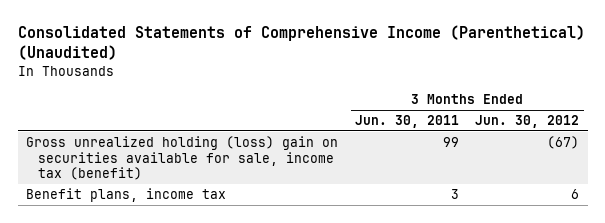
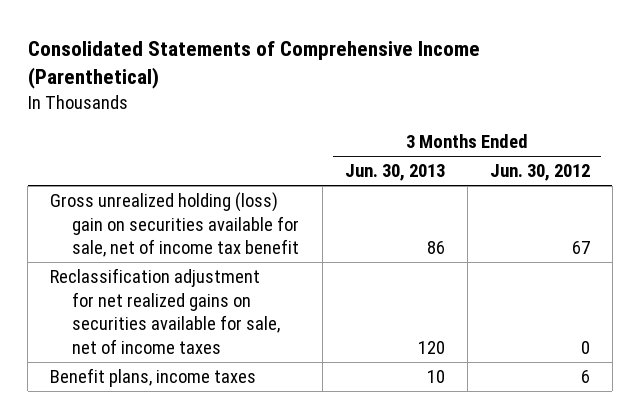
[17,25,585,61] Consolidated Statements of Comprehensive Income (Parenthetical) (Unaudited) -> [27,41,480,90] Consolidated Statements of Comprehensive Income (Parenthetical)
[354,115,459,129] Jun. 30, 2011 -> none
none -> [344,164,445,182] Jun. 30, 2013
[26,136,339,181] Gross unrealized holding (loss) gain on securities available for sale, income tax (benefit) -> [50,191,300,258] Gross unrealized holding (loss) gain on securities available for sale, net of income tax benefit
[547,136,580,150] (67) -> [571,241,590,255] 67
none -> [50,267,281,354] Reclassification adjustment for net realized gains on securities available for sale, net of income taxes
[26,188,227,203] Benefit plans, income tax -> [50,367,257,387] Benefit plans, income taxes

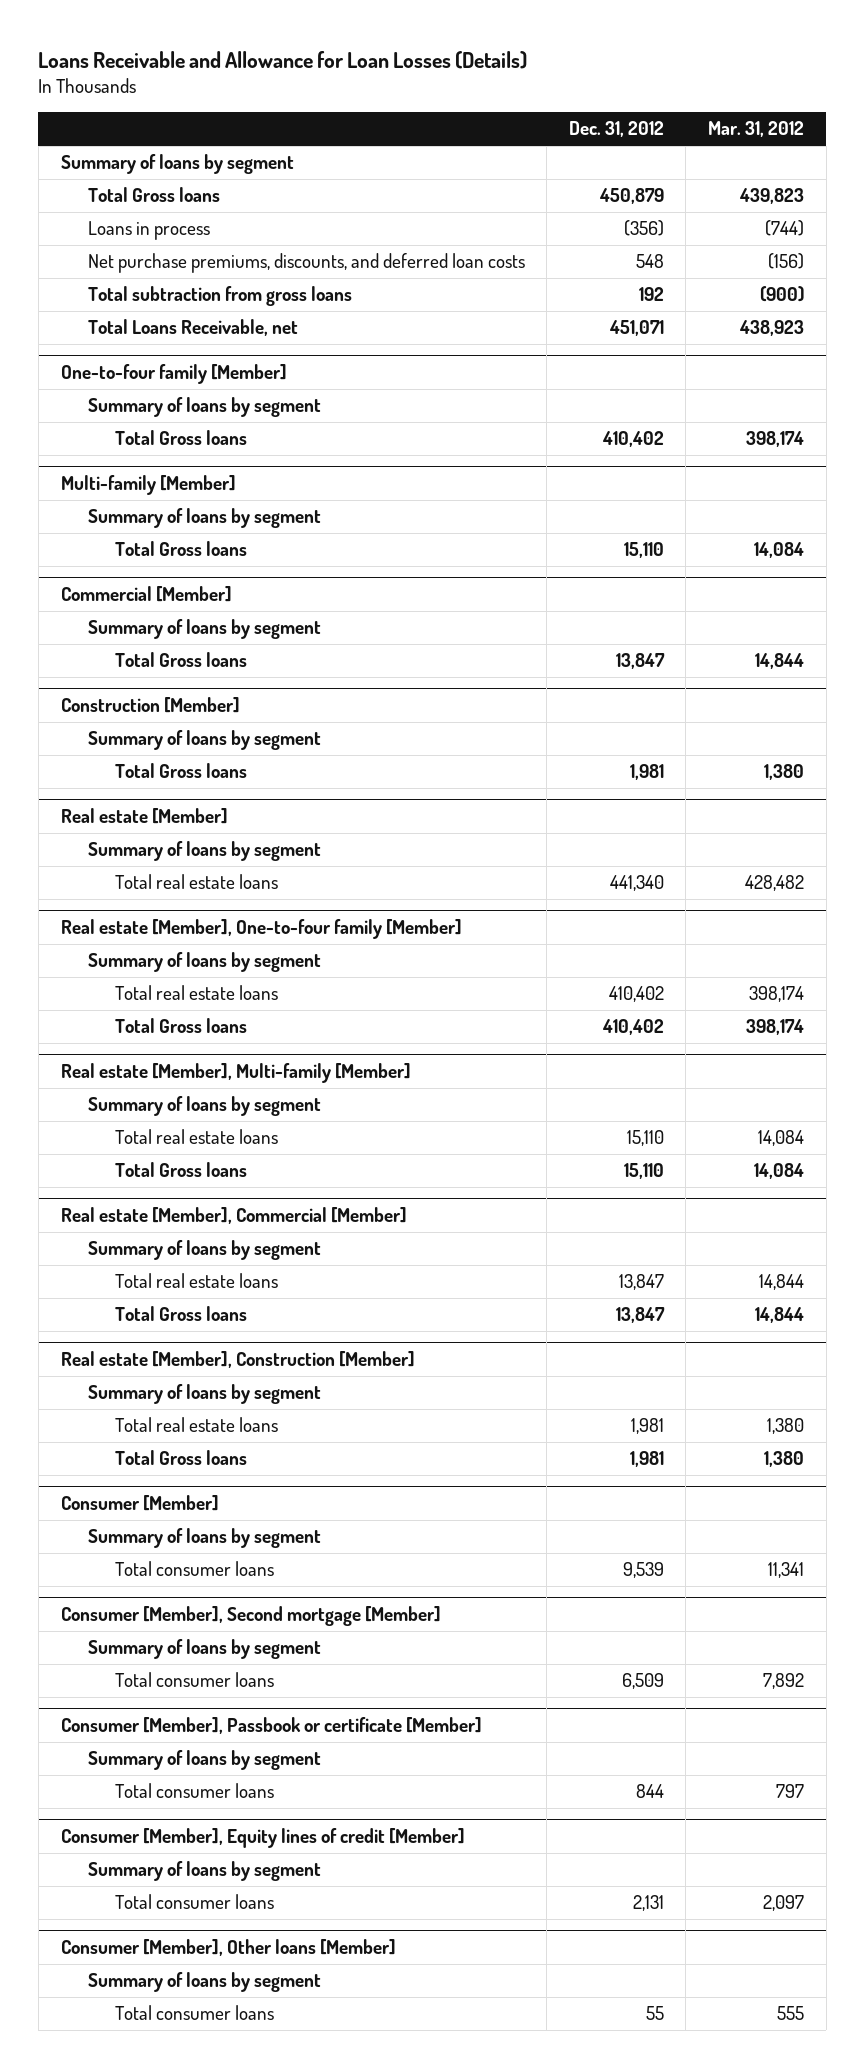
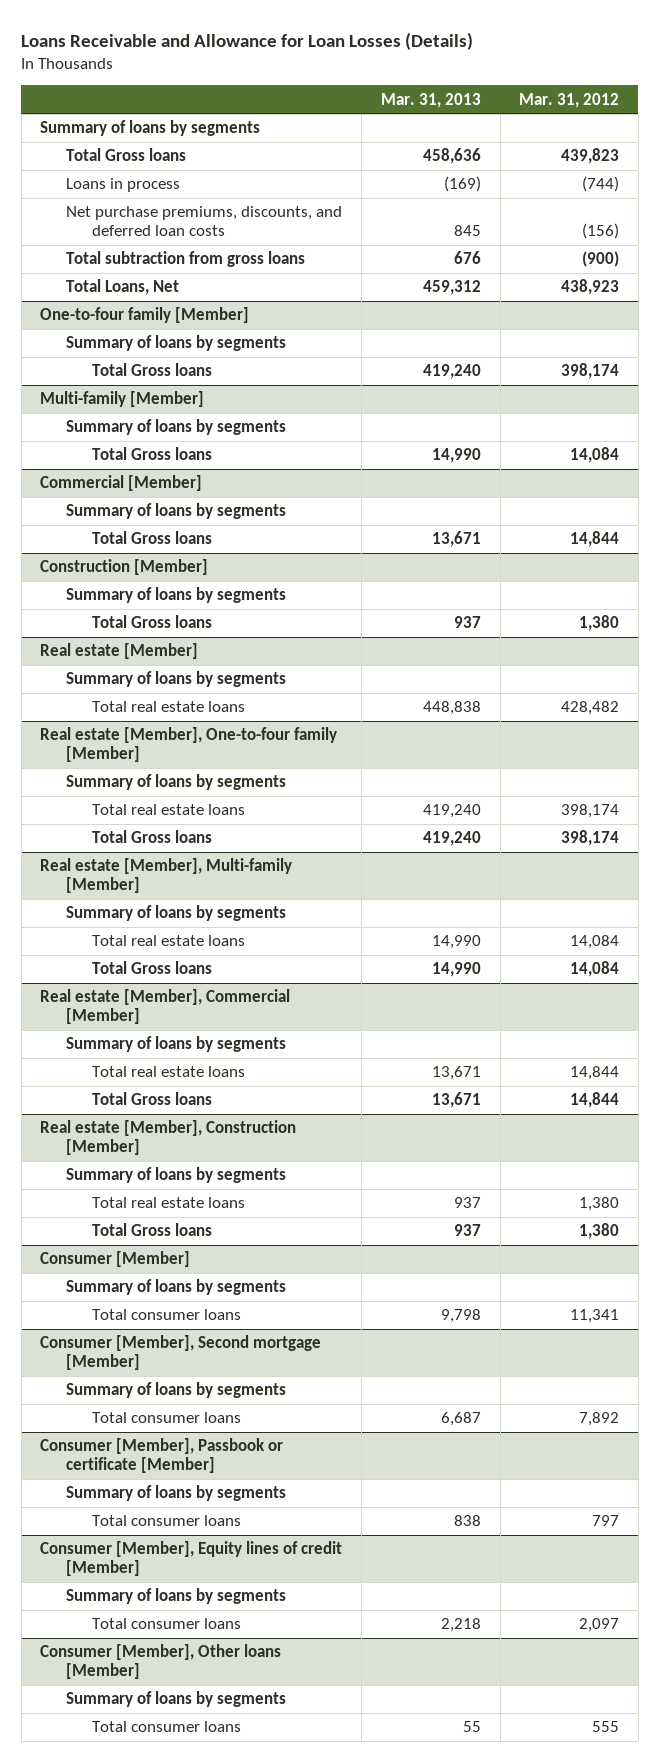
[568,121,664,138] Dec. 31, 2012 -> none
none -> [380,92,481,108] Mar. 31, 2013
[60,154,294,175] Summary of loans by segment -> [40,120,261,137] Summary of loans by segments
[87,319,298,337] Total Loans Receivable, net -> [66,279,180,296] Total Loans, Net
[87,397,321,418] Summary of loans by segment -> [66,335,287,352] Summary of loans by segments
[87,508,321,529] Summary of loans by segment -> [66,419,287,436] Summary of loans by segments
[87,619,321,640] Summary of loans by segment -> [66,503,287,520] Summary of loans by segments
[87,730,321,751] Summary of loans by segment -> [66,587,287,604] Summary of loans by segments
[87,841,321,862] Summary of loans by segment -> [66,671,287,688] Summary of loans by segments
[87,952,321,973] Summary of loans by segment -> [66,774,287,791] Summary of loans by segments
[87,1096,321,1117] Summary of loans by segment -> [66,905,287,922] Summary of loans by segments
[87,1240,321,1261] Summary of loans by segment -> [66,1036,287,1053] Summary of loans by segments
[87,1384,321,1405] Summary of loans by segment -> [66,1167,287,1184] Summary of loans by segments
[87,1528,321,1549] Summary of loans by segment -> [66,1279,287,1296] Summary of loans by segments
[87,1639,321,1660] Summary of loans by segment -> [66,1382,287,1399] Summary of loans by segments
[87,1750,321,1771] Summary of loans by segment -> [66,1485,287,1502] Summary of loans by segments
[87,1861,321,1882] Summary of loans by segment -> [66,1588,287,1605] Summary of loans by segments
[87,1972,321,1993] Summary of loans by segment -> [66,1691,287,1708] Summary of loans by segments

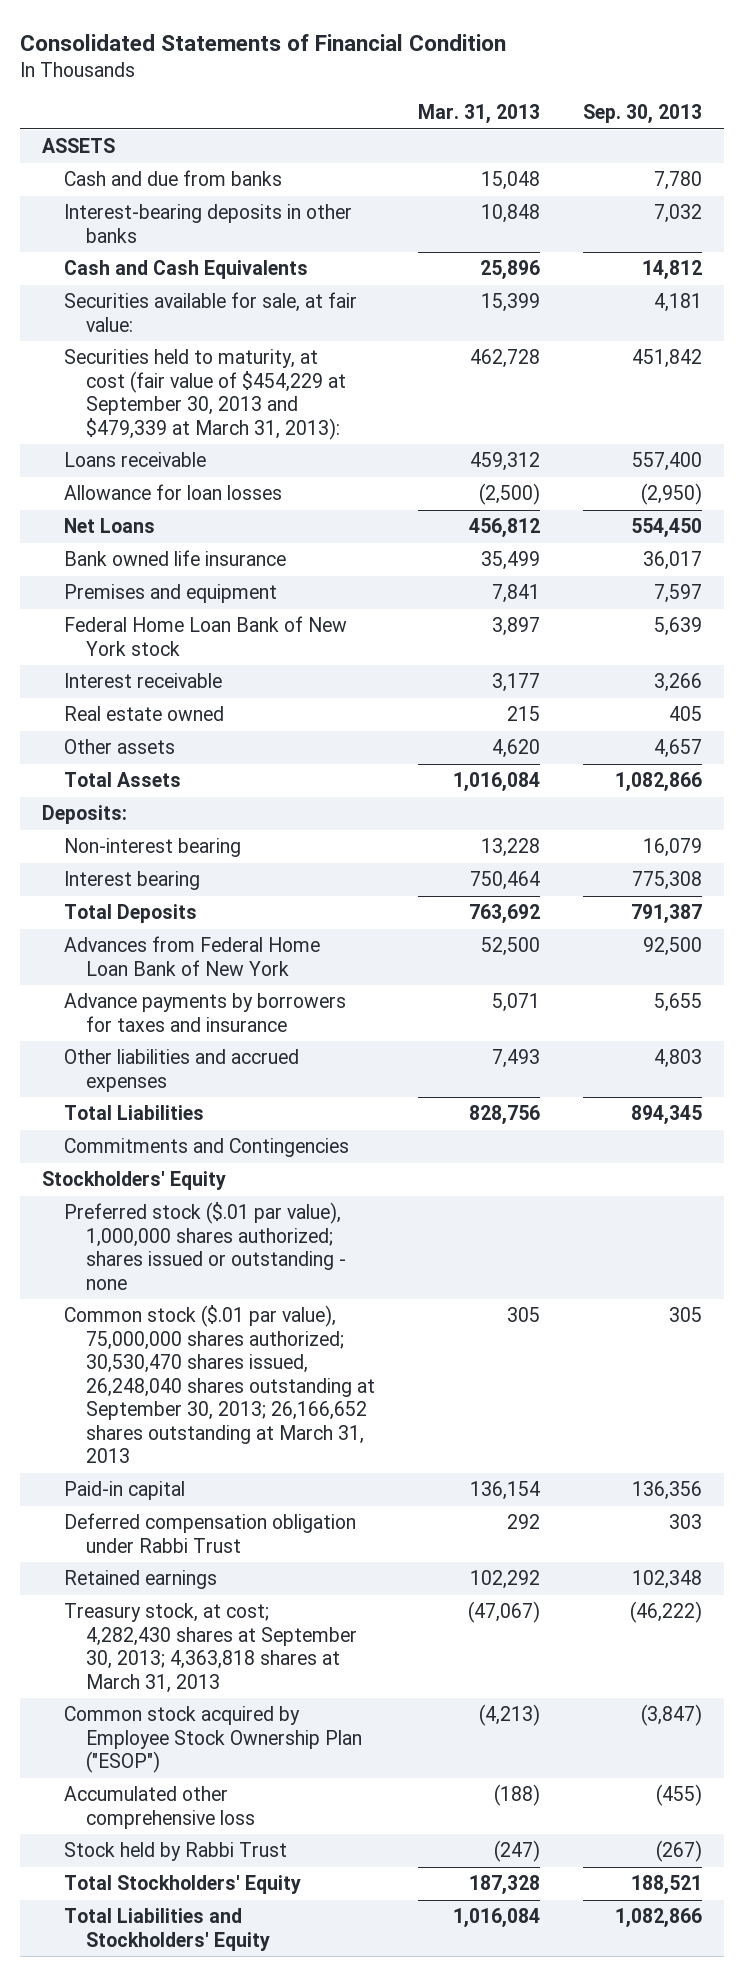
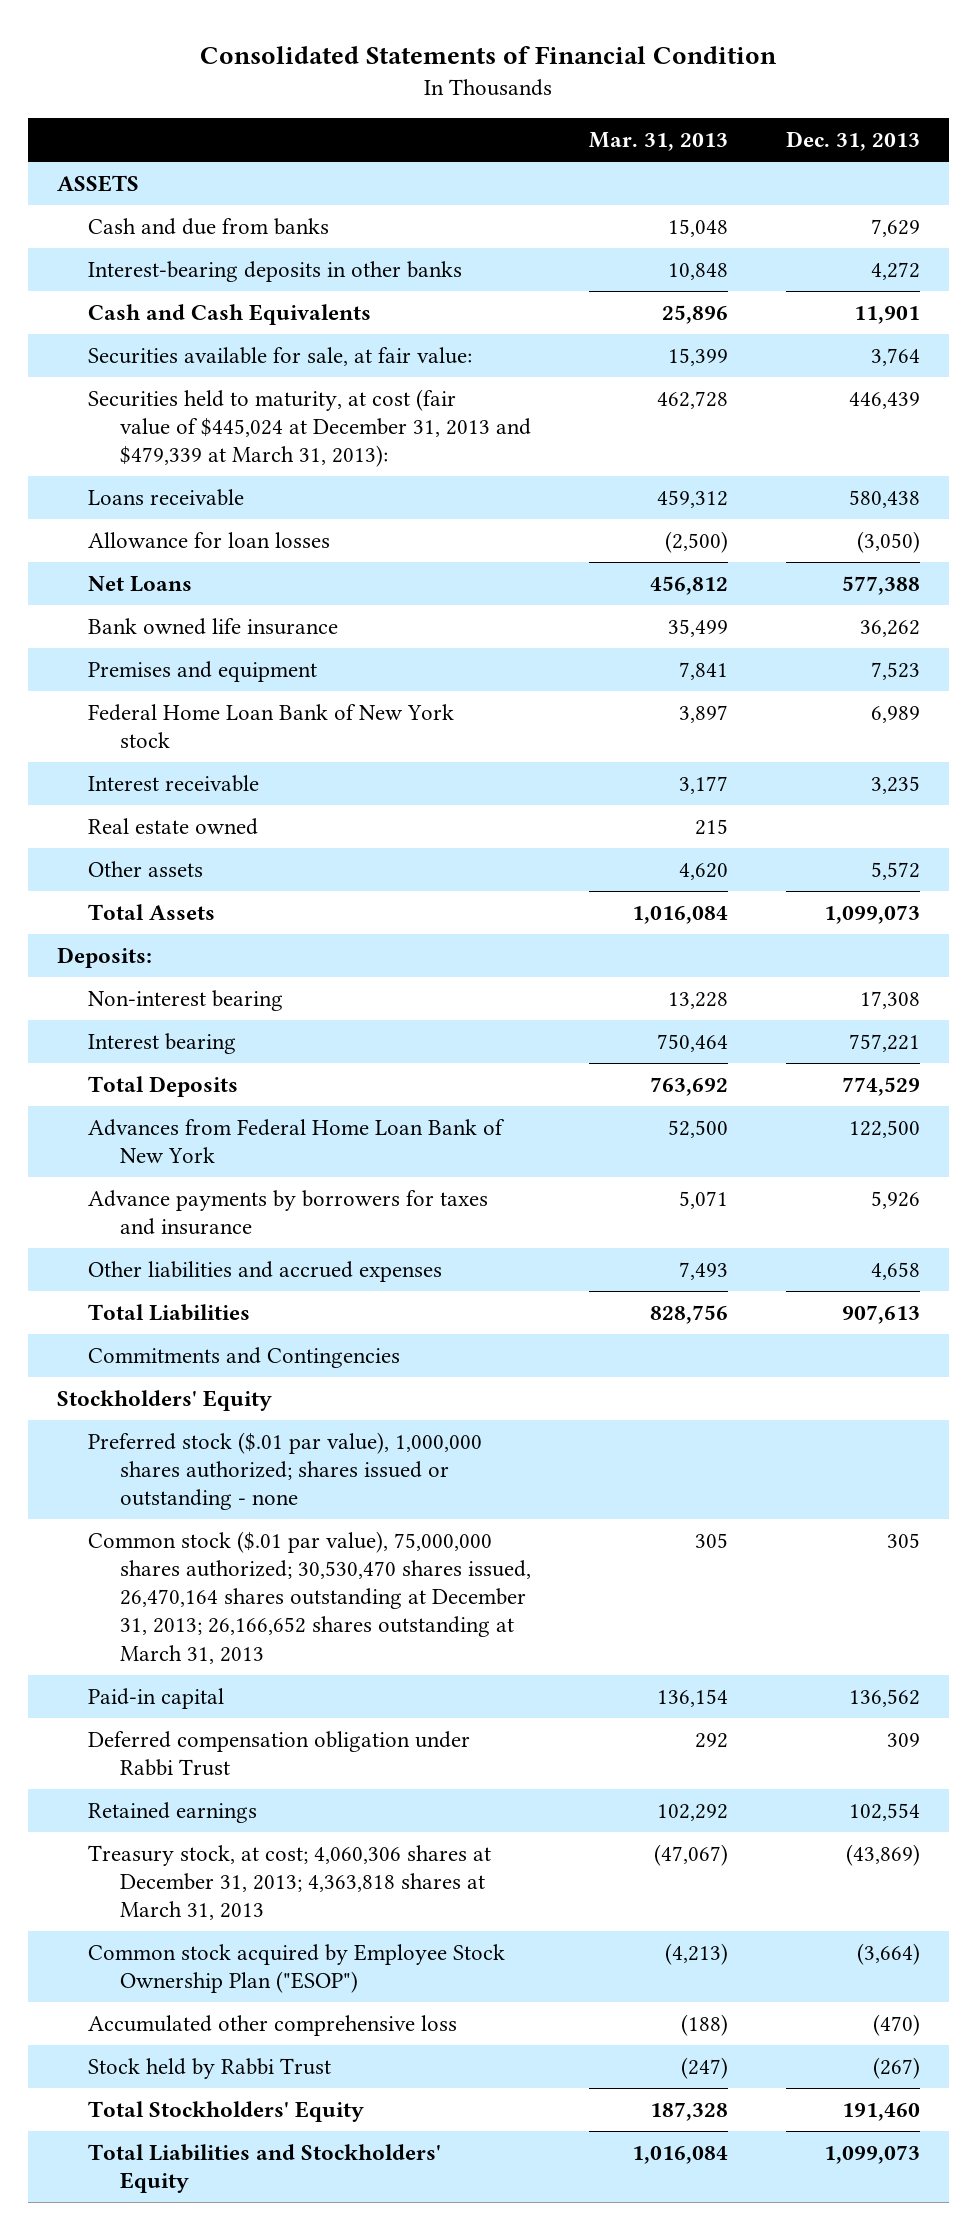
[583,104,703,125] Sep. 30, 2013 -> none
none -> [785,131,920,152] Dec. 31, 2013
[63,349,346,440] Securities held to maturity, at cost (fair value of $454,229 at September 30, 2013 and $479,339 at March 31, 2013): -> [88,389,531,468] Securities held to maturity, at cost (fair value of $445,024 at December 31, 2013 and $479,339 at March 31, 2013):
[63,1305,375,1464] Common stock ($.01 par value), 75,000,000 shares authorized; 30,530,470 shares issued, 26,248,040 shares outstanding at September 30, 2013; 26,166,652 shares outstanding at March 31, 2013 -> [88,1531,531,1664] Common stock ($.01 par value), 75,000,000 shares authorized; 30,530,470 shares issued, 26,470,164 shares outstanding at December 31, 2013; 26,166,652 shares outstanding at March 31, 2013
[63,1603,357,1693] Treasury stock, at cost; 4,282,430 shares at September 30, 2013; 4,363,818 shares at March 31, 2013 -> [88,1845,492,1921] Treasury stock, at cost; 4,060,306 shares at December 31, 2013; 4,363,818 shares at March 31, 2013

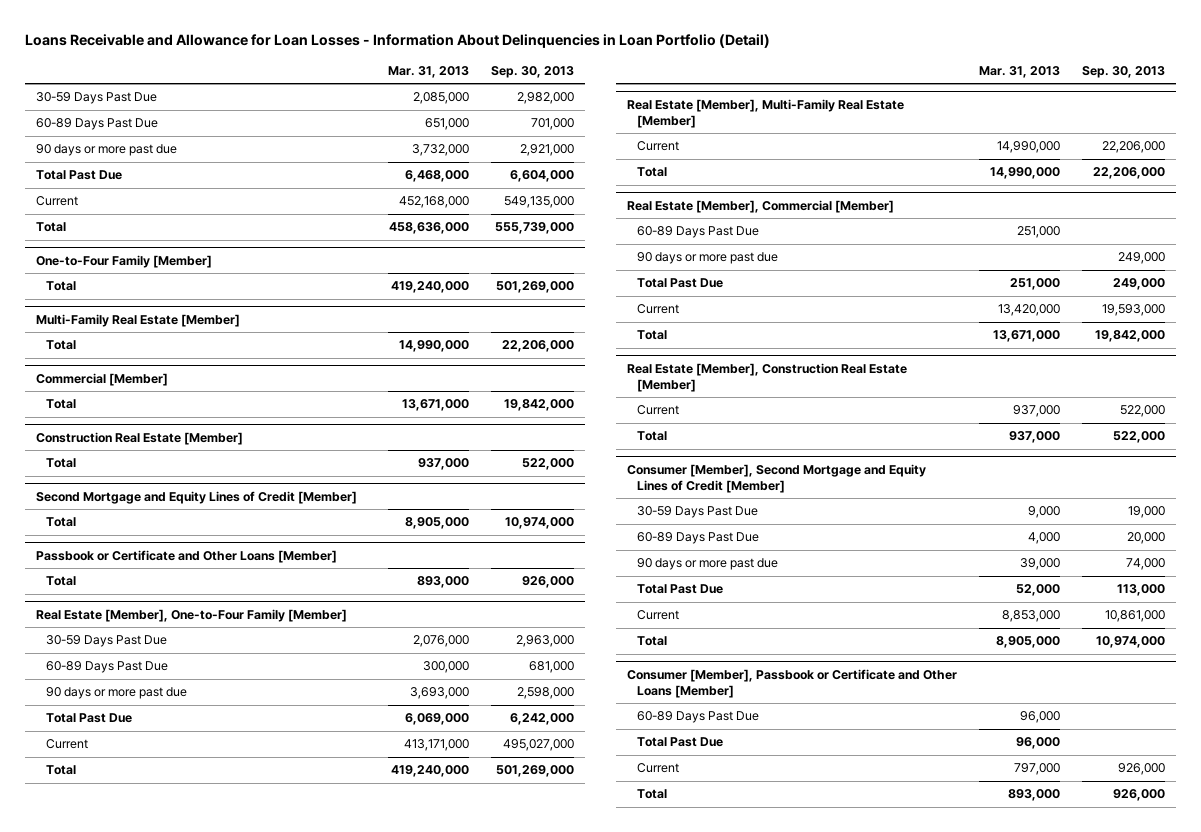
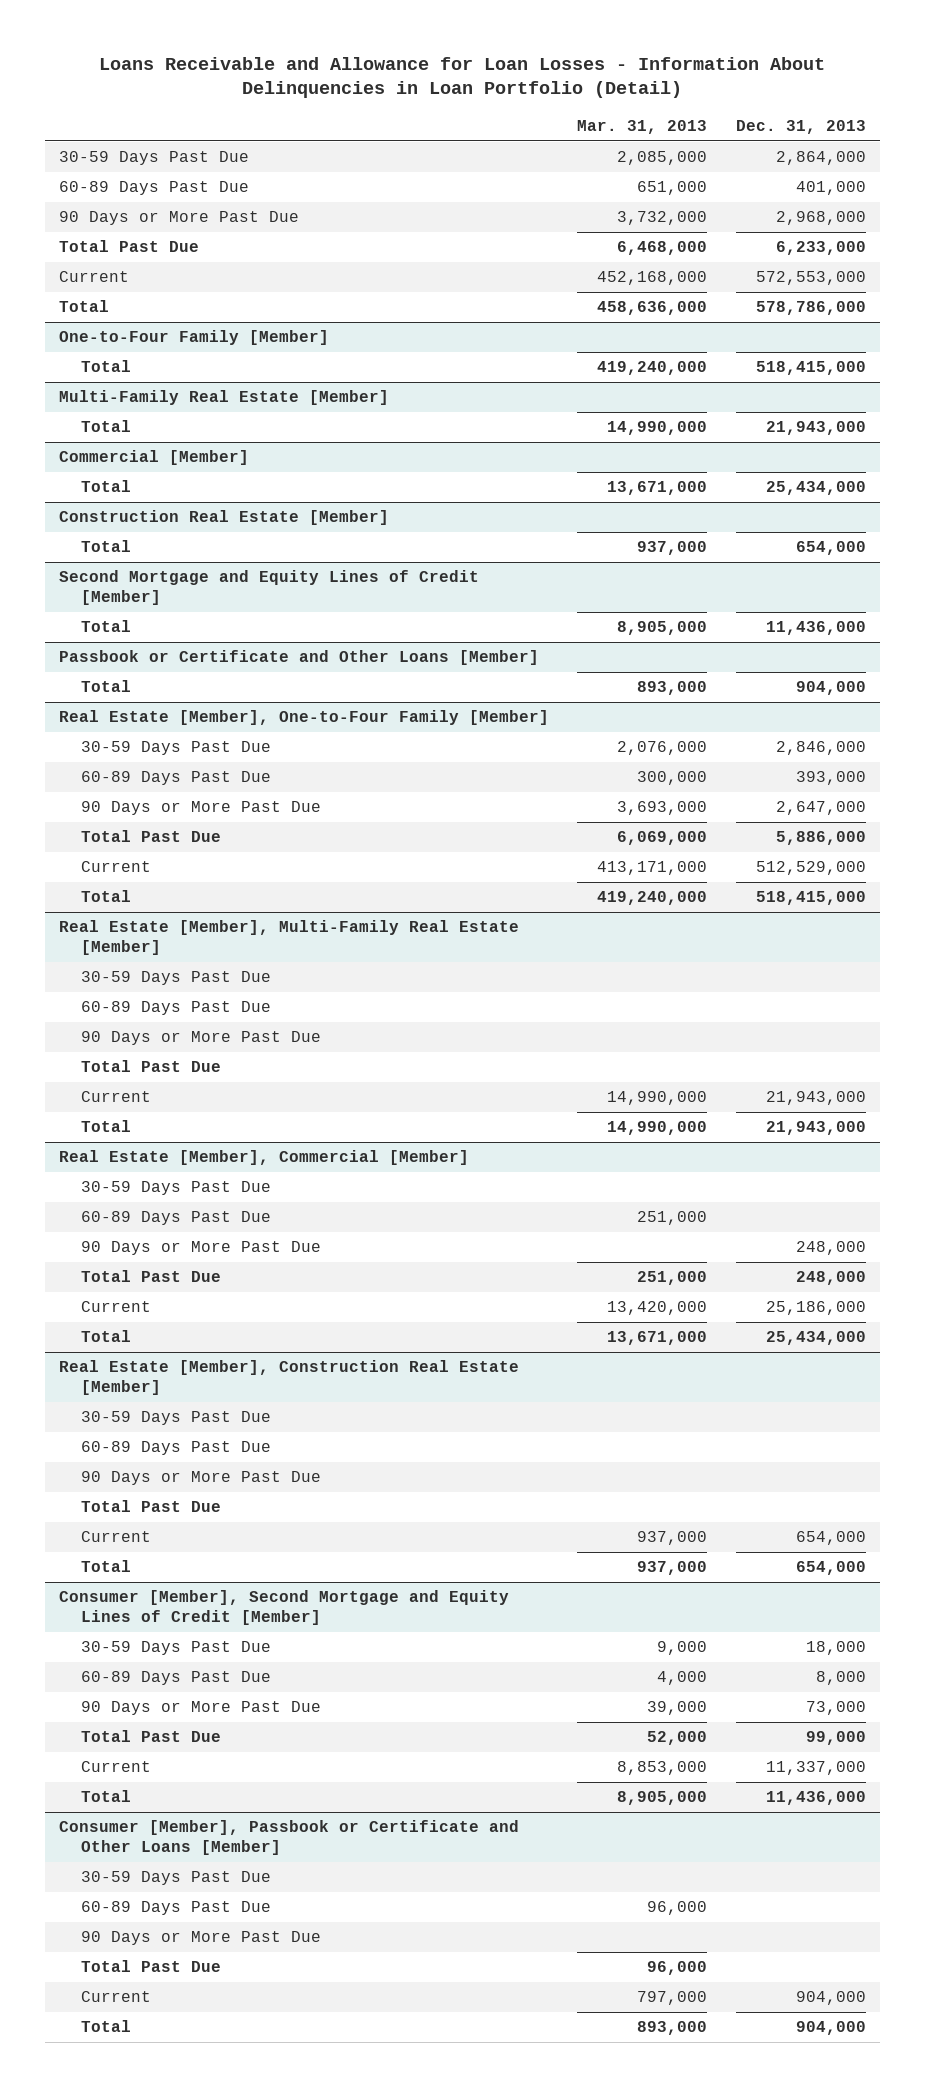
[490,65,574,78] Sep. 30, 2013 -> none
none -> [735,119,866,134] Dec. 31, 2013
[36,144,178,157] 90 days or more past due -> [58,211,299,226] 90 Days or More Past Due
[46,687,188,700] 90 days or more past due -> [81,801,322,816] 90 Days or More Past Due
none -> [81,971,272,986] 30-59 Days Past Due
none -> [81,1001,272,1016] 60-89 Days Past Due
none -> [81,1031,322,1046] 90 Days or More Past Due
none -> [81,1060,222,1073] Total Past Due
none -> [81,1181,272,1196] 30-59 Days Past Due
[637,252,779,265] 90 days or more past due -> [81,1241,322,1256] 90 Days or More Past Due
none -> [81,1411,272,1426] 30-59 Days Past Due
none -> [81,1441,272,1456] 60-89 Days Past Due
none -> [81,1471,322,1486] 90 Days or More Past Due
none -> [81,1500,222,1513] Total Past Due
[637,558,779,571] 90 days or more past due -> [81,1701,322,1716] 90 Days or More Past Due
none -> [81,1871,272,1886] 30-59 Days Past Due
none -> [81,1931,322,1946] 90 Days or More Past Due

